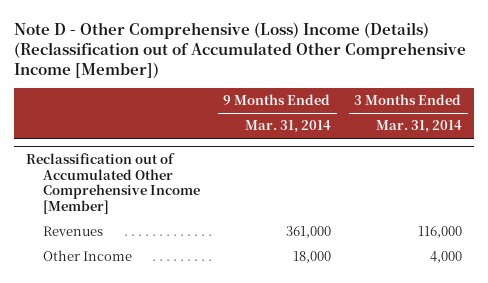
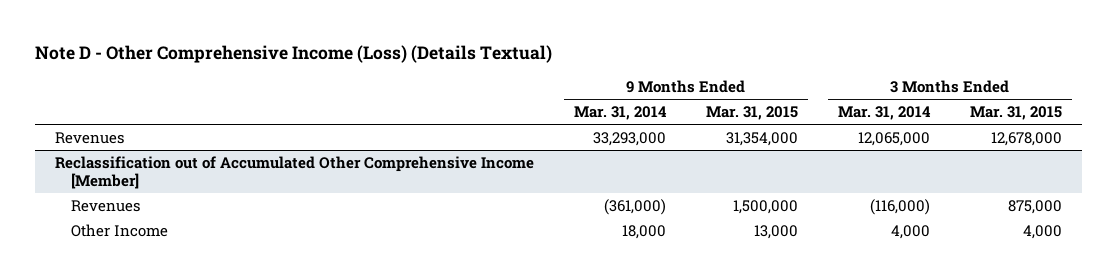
[14,21,467,78] Note D - Other Comprehensive (Loss) Income (Details) (Reclassification out of Accumulated Other Comprehensive Income [Member]) -> [35,44,553,63] Note D - Other Comprehensive Income (Loss) (Details Textual)
none -> [706,106,799,121] Mar. 31, 2015
none -> [969,106,1062,121] Mar. 31, 2015
none -> [55,132,125,145] Revenues
[285,226,331,239] 361,000 -> [604,199,667,216] (361,000)
[417,226,462,239] 116,000 -> [870,199,931,216] (116,000)

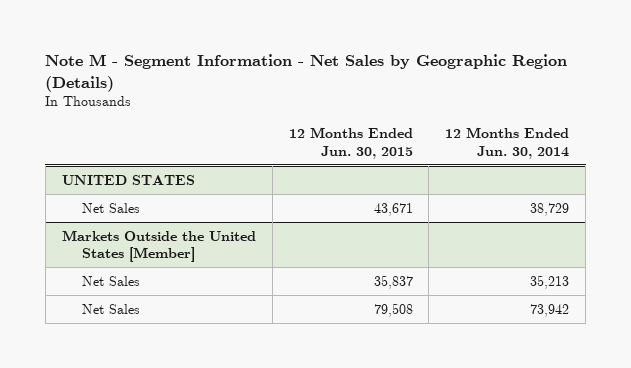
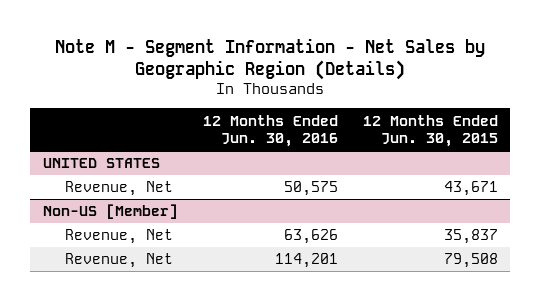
[445,127,570,159] 12 Months Ended Jun. 30, 2014 -> none
none -> [202,114,338,148] 12 Months Ended Jun. 30, 2016
[61,229,256,263] Markets Outside the United States [Member] -> none
[81,202,140,213] Net Sales -> [64,181,173,197] Revenue, Net
none -> [42,204,178,220] Non-US [Member]
[81,275,140,286] Net Sales -> [64,229,173,245] Revenue, Net
[81,303,140,314] Net Sales -> [64,253,173,269] Revenue, Net

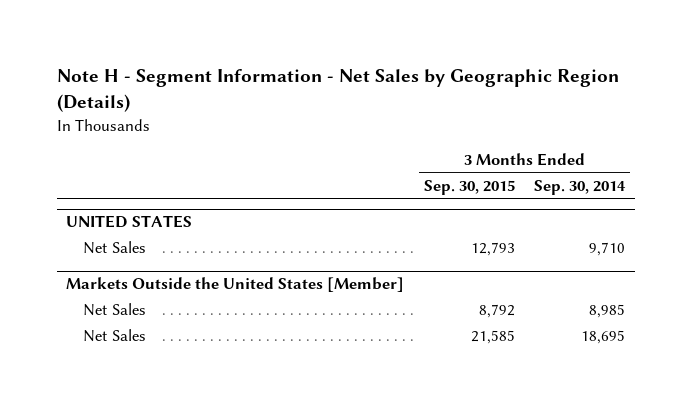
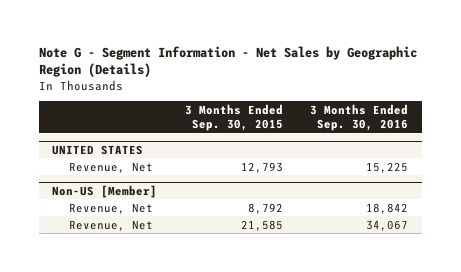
[56,69,619,113] Note H - Segment Information - Net Sales by Geographic Region (Details) -> [38,45,417,78] Note G - Segment Information - Net Sales by Geographic Region (Details)
[534,179,627,195] Sep. 30, 2014 -> none
none -> [310,103,409,131] 3 Months Ended Sep. 30, 2016
[66,277,405,293] Markets Outside the United States [Member] -> none
[82,241,146,255] Net Sales -> [69,161,154,173] Revenue, Net
none -> [52,184,158,198] Non-US [Member]
[82,303,146,317] Net Sales -> [69,202,154,214] Revenue, Net
[82,329,146,343] Net Sales -> [69,219,154,231] Revenue, Net

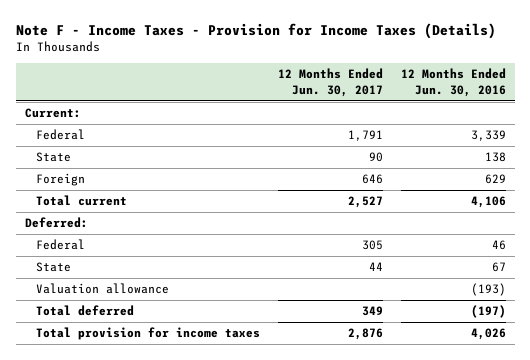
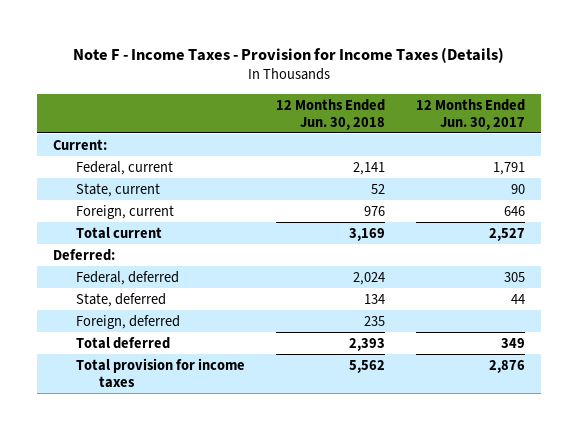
[400,68,506,97] 12 Months Ended Jun. 30, 2016 -> none
none -> [276,98,386,130] 12 Months Ended Jun. 30, 2018
[35,129,85,141] Federal -> [76,160,174,175] Federal, current
[35,152,71,163] State -> [76,182,161,197] State, current
[35,173,85,187] Foreign -> [76,204,175,219] Foreign, current
[35,283,169,295] Valuation allowance -> none
[35,239,85,251] Federal -> [76,270,180,285] Federal, deferred
[35,262,71,273] State -> [76,292,167,307] State, deferred
none -> [76,314,181,329] Foreign, deferred

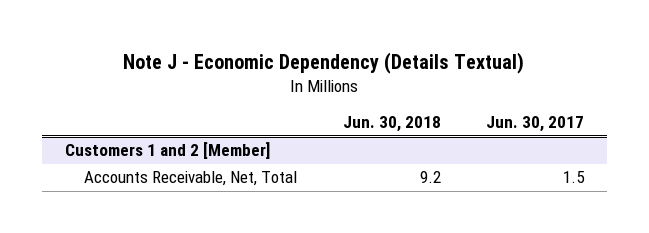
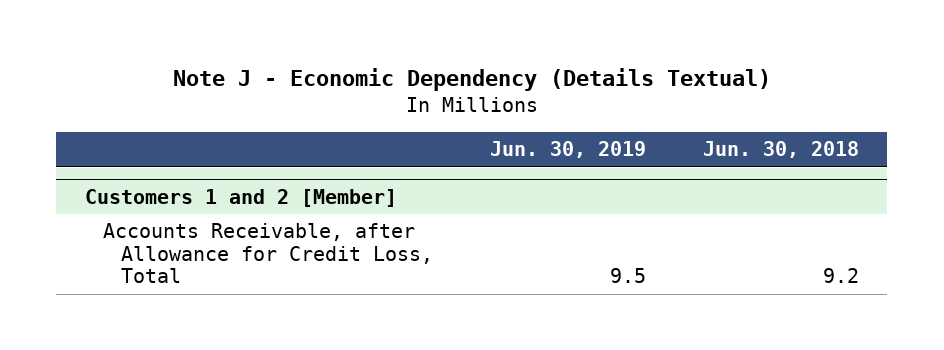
[486,116,585,133] Jun. 30, 2017 -> none
none -> [489,141,646,159] Jun. 30, 2019
[84,171,298,187] Accounts Receivable, Net, Total -> [102,223,433,284] Accounts Receivable, after Allowance for Credit Loss, Total

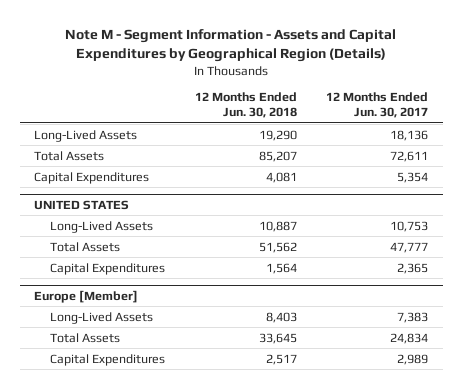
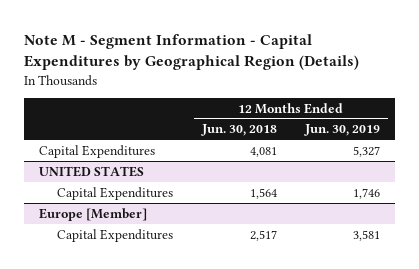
[65,28,397,62] Note M - Segment Information - Assets and Capital Expenditures by Geographical Region (Details) -> [24,34,360,71] Note M - Segment Information - Capital Expenditures by Geographical Region (Details)
[326,92,429,118] 12 Months Ended Jun. 30, 2017 -> none
none -> [304,124,381,137] Jun. 30, 2019
[34,129,138,142] Long-Lived Assets -> none
[34,150,105,161] Total Assets -> none
[50,220,154,233] Long-Lived Assets -> none
[50,241,121,252] Total Assets -> none
[50,311,154,324] Long-Lived Assets -> none
[50,332,121,343] Total Assets -> none

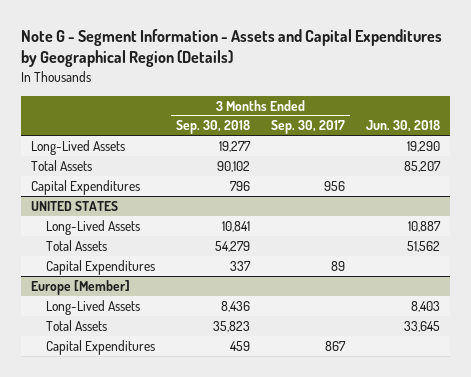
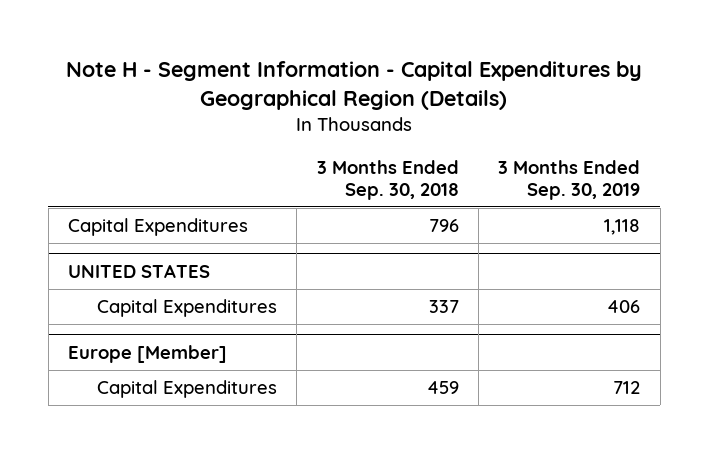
[20,29,442,68] Note G - Segment Information - Assets and Capital Expenditures by Geographical Region (Details) -> [66,61,643,111] Note H - Segment Information - Capital Expenditures by Geographical Region (Details)
[270,120,345,135] Sep. 30, 2017 -> none
[365,120,440,133] Jun. 30, 2018 -> none
none -> [498,160,641,200] 3 Months Ended Sep. 30, 2019
[31,139,126,155] Long-Lived Assets -> none
[31,159,93,171] Total Assets -> none
[46,219,141,235] Long-Lived Assets -> none
[46,239,108,251] Total Assets -> none
[46,299,141,315] Long-Lived Assets -> none
[46,319,108,331] Total Assets -> none

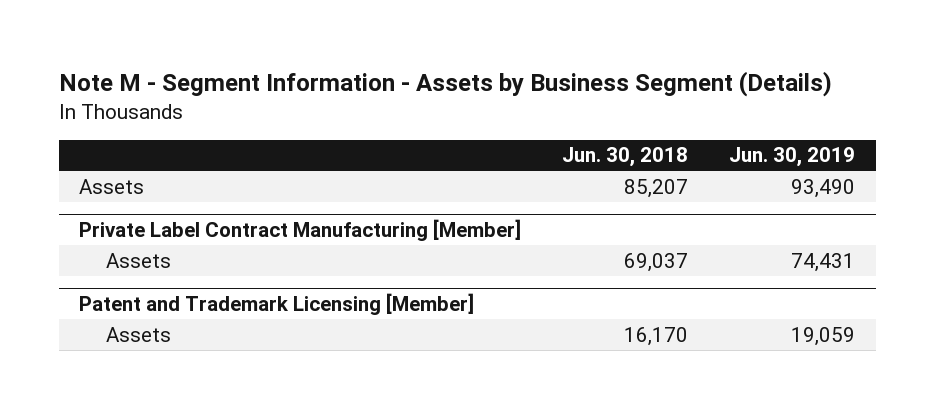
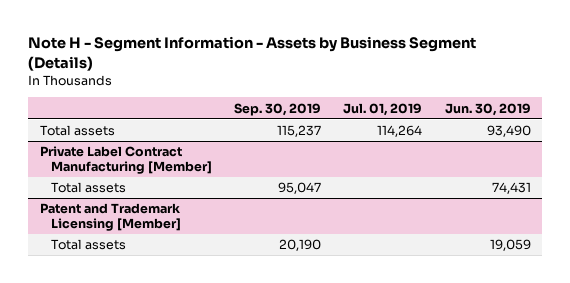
[58,70,832,97] Note M - Segment Information - Assets by Business Segment (Details) -> [28,36,477,71] Note H - Segment Information - Assets by Business Segment (Details)
[562,147,689,168] Jun. 30, 2018 -> none
none -> [234,102,322,116] Sep. 30, 2019
none -> [343,102,423,116] Jul. 01, 2019
[79,178,145,194] Assets -> [39,125,115,137] Total assets
[105,252,171,268] Assets -> [50,182,126,194] Total assets
[105,326,171,342] Assets -> [50,239,126,251] Total assets

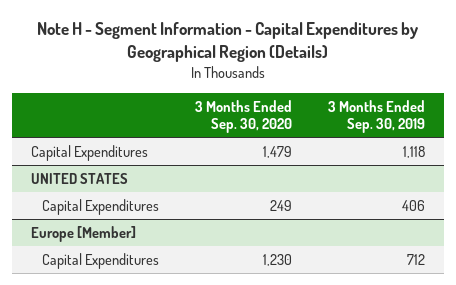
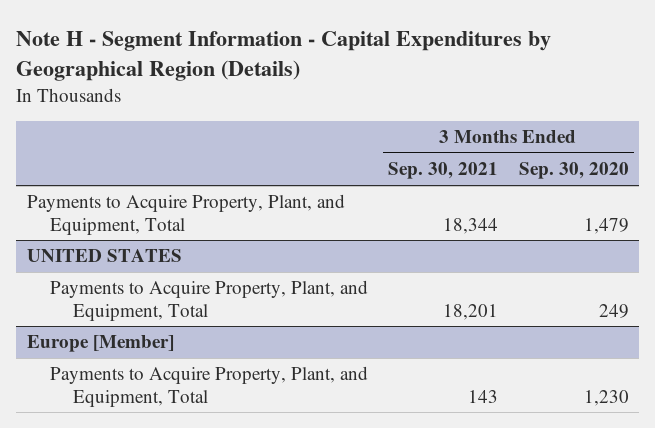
[328,99,426,133] 3 Months Ended Sep. 30, 2019 -> none
none -> [388,162,499,180] Sep. 30, 2021
[30,145,148,162] Capital Expenditures -> [26,194,345,235] Payments to Acquire Property, Plant, and Equipment, Total
[41,199,159,216] Capital Expenditures -> [49,280,368,321] Payments to Acquire Property, Plant, and Equipment, Total
[41,253,159,270] Capital Expenditures -> [49,366,368,407] Payments to Acquire Property, Plant, and Equipment, Total

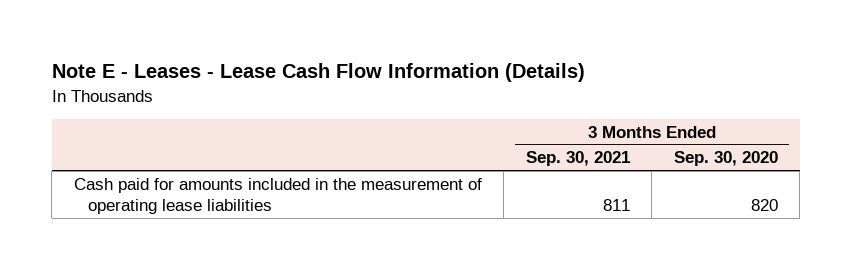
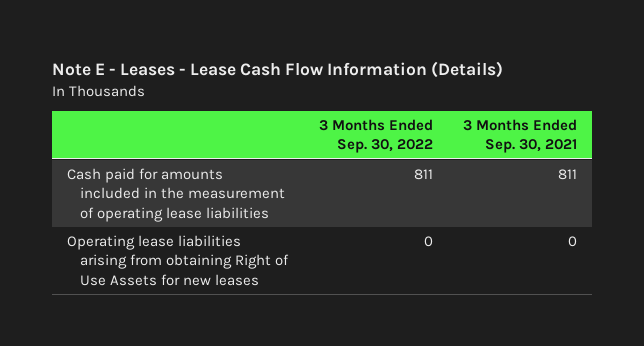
[673,151,778,167] Sep. 30, 2020 -> none
none -> [318,118,433,154] 3 Months Ended Sep. 30, 2022
none -> [67,235,290,286] Operating lease liabilities arising from obtaining Right of Use Assets for new leases

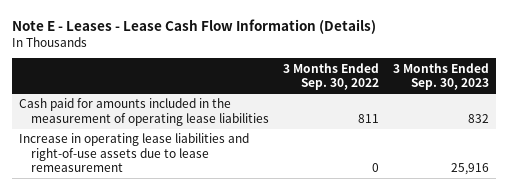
[463,118,578,154] 3 Months Ended Sep. 30, 2021 -> none
none -> [392,62,489,91] 3 Months Ended Sep. 30, 2023
[67,235,290,286] Operating lease liabilities arising from obtaining Right of Use Assets for new leases -> [19,133,250,173] Increase in operating lease liabilities and right-of-use assets due to lease remeasurement

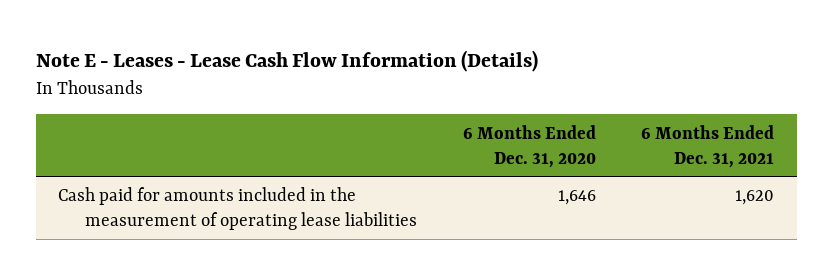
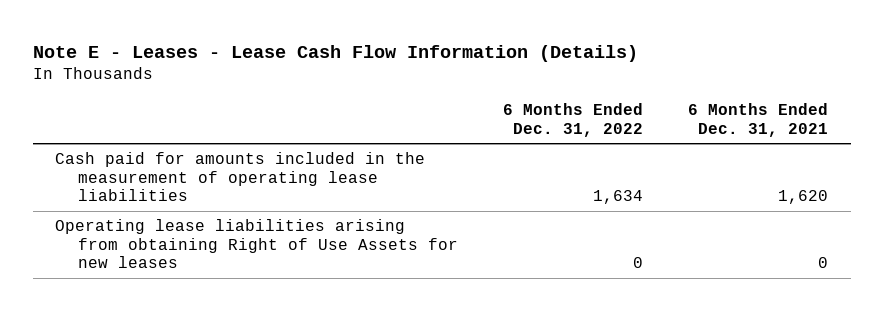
[462,124,596,168] 6 Months Ended Dec. 31, 2020 -> none
none -> [502,103,643,137] 6 Months Ended Dec. 31, 2022
none -> [55,219,458,269] Operating lease liabilities arising from obtaining Right of Use Assets for new leases

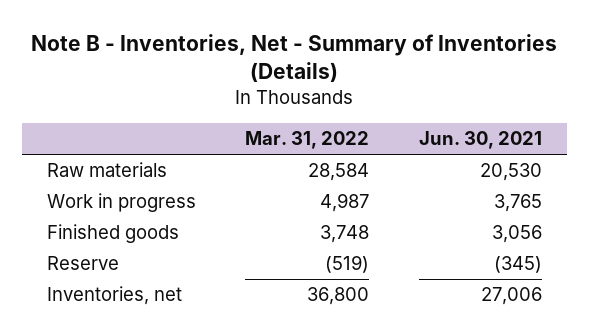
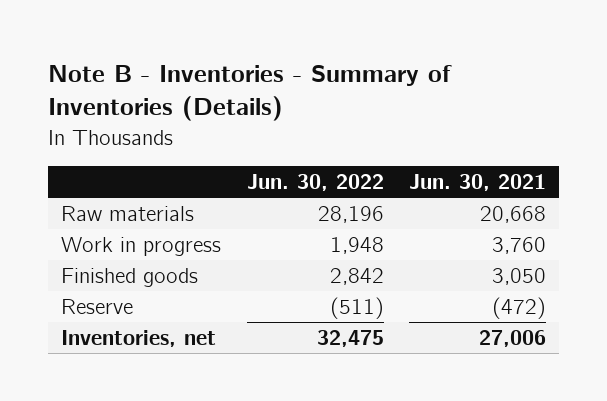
[31,33,558,83] Note B - Inventories, Net - Summary of Inventories (Details) -> [48,64,453,122] Note B - Inventories - Summary of Inventories (Details)
[245,131,370,150] Mar. 31, 2022 -> none
none -> [246,174,384,192] Jun. 30, 2022
[479,163,542,182] 20,530 -> [480,205,547,223] 20,668
[493,194,542,213] 3,765 -> [492,236,547,254] 3,760
[491,225,542,244] 3,056 -> [492,267,547,285] 3,050
[493,256,542,274] (345) -> [492,296,547,319] (472)

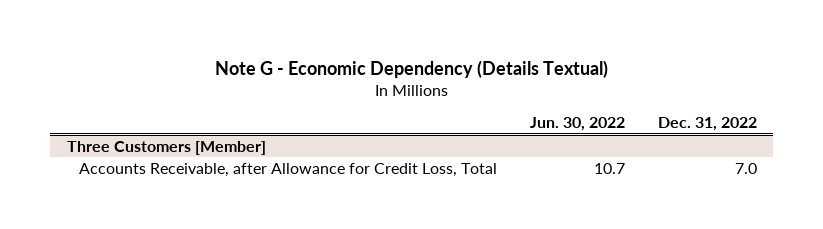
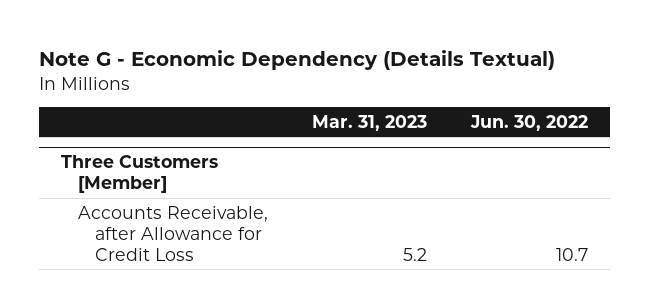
[657,117,757,132] Dec. 31, 2022 -> none
none -> [312,114,428,131] Mar. 31, 2023
[79,162,498,177] Accounts Receivable, after Allowance for Credit Loss, Total -> [78,205,269,261] Accounts Receivable, after Allowance for Credit Loss

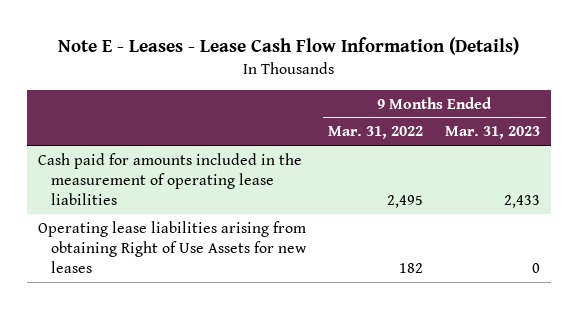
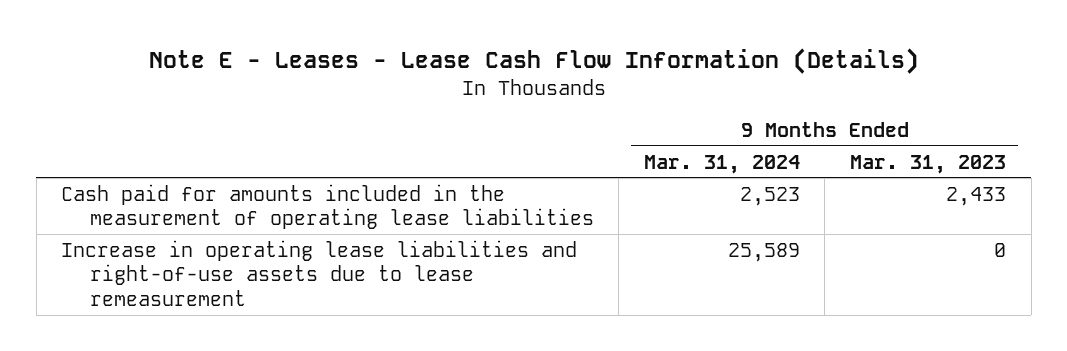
[328,126,424,140] Mar. 31, 2022 -> none
none -> [643,154,800,174] Mar. 31, 2024
[38,220,308,273] Operating lease liabilities arising from obtaining Right of Use Assets for new leases -> [61,239,578,307] Increase in operating lease liabilities and right-of-use assets due to lease remeasurement

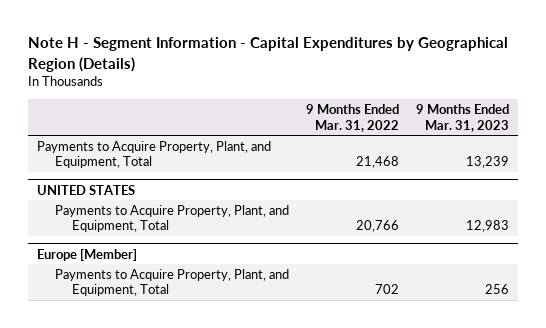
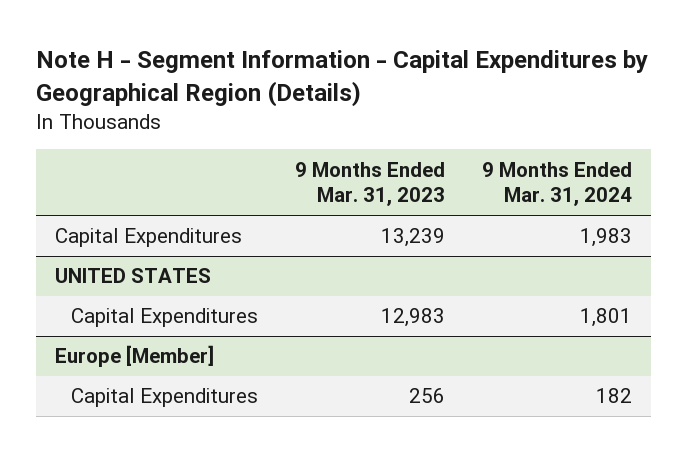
[305,104,399,132] 9 Months Ended Mar. 31, 2022 -> none
none -> [481,161,632,207] 9 Months Ended Mar. 31, 2024
[36,141,271,169] Payments to Acquire Property, Plant, and Equipment, Total -> [54,228,242,248] Capital Expenditures
[54,205,289,233] Payments to Acquire Property, Plant, and Equipment, Total -> [70,308,258,328] Capital Expenditures
[54,269,289,297] Payments to Acquire Property, Plant, and Equipment, Total -> [70,388,258,408] Capital Expenditures

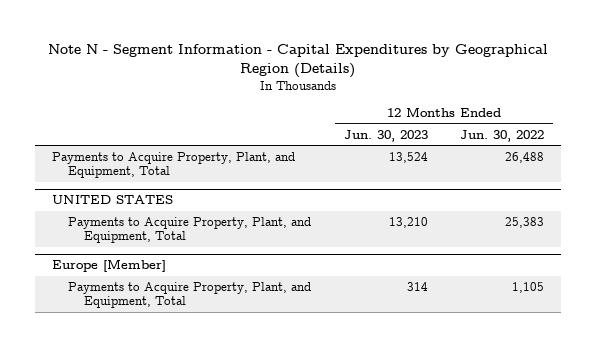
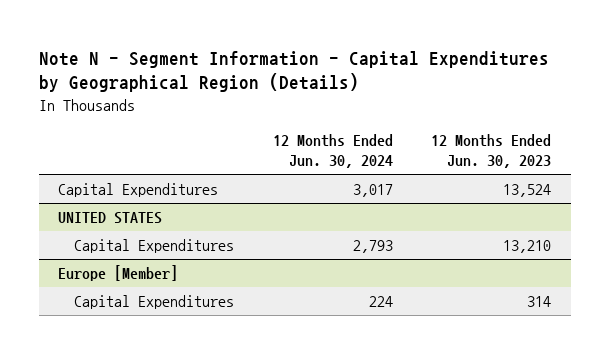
[460,129,545,142] Jun. 30, 2022 -> none
none -> [272,134,393,169] 12 Months Ended Jun. 30, 2024
[51,151,295,179] Payments to Acquire Property, Plant, and Equipment, Total -> [58,183,219,198] Capital Expenditures
[67,216,311,244] Payments to Acquire Property, Plant, and Equipment, Total -> [73,239,234,254] Capital Expenditures
[67,281,311,309] Payments to Acquire Property, Plant, and Equipment, Total -> [73,295,234,310] Capital Expenditures

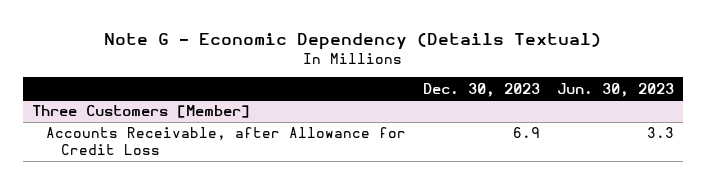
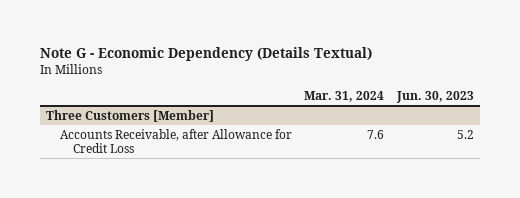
[423,82,541,97] Dec. 30, 2023 -> none
none -> [304,90,385,102] Mar. 31, 2024
[647,127,675,139] 3.3 -> [456,129,474,139] 5.2

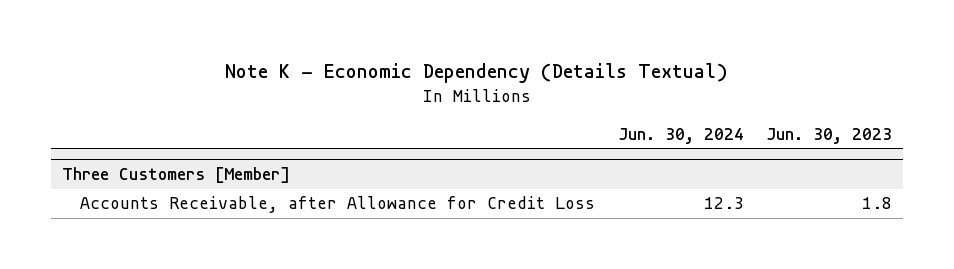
[39,47,372,62] Note G - Economic Dependency (Details Textual) -> [225,63,729,84] Note K - Economic Dependency (Details Textual)
[304,90,385,102] Mar. 31, 2024 -> none
none -> [617,127,744,144] Jun. 30, 2024
[456,129,474,139] 5.2 -> [862,197,893,210] 1.8

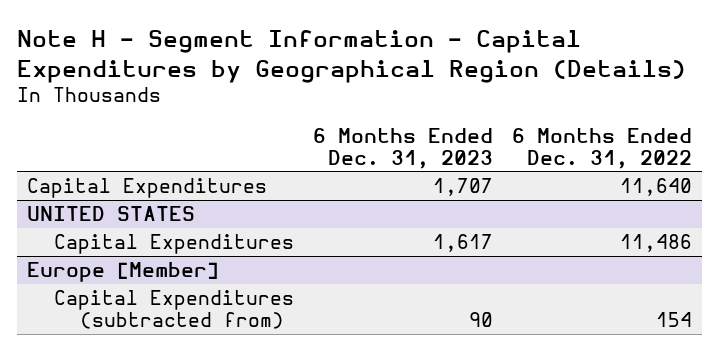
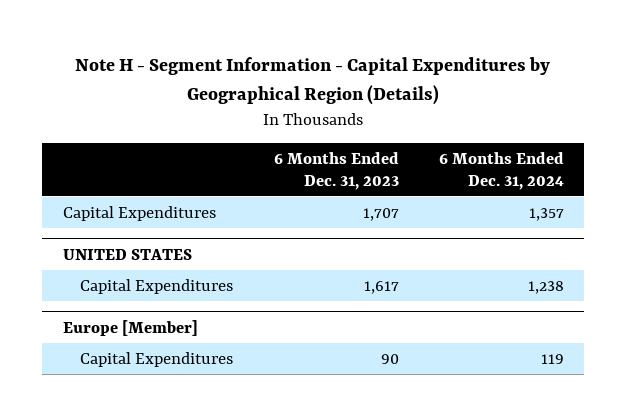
[512,127,693,169] 6 Months Ended Dec. 31, 2022 -> none
none -> [439,151,565,190] 6 Months Ended Dec. 31, 2024
[53,290,294,330] Capital Expenditures (subtracted from) -> [80,351,234,367] Capital Expenditures

